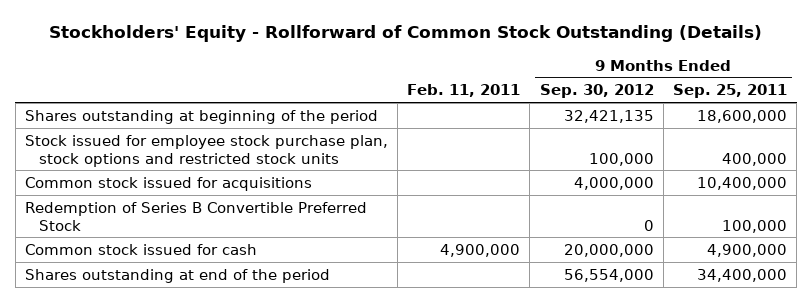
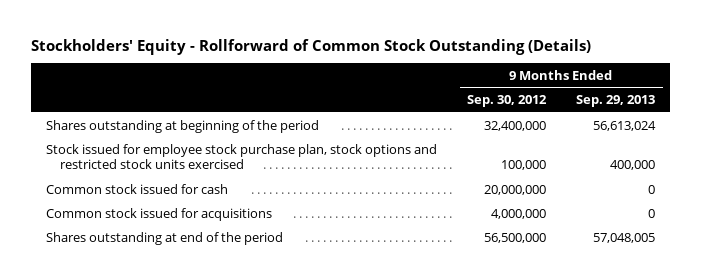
[407,84,521,98] Feb. 11, 2011 -> none
[672,84,787,99] Sep. 25, 2011 -> none
none -> [576,95,656,108] Sep. 29, 2013
[25,201,368,231] Redemption of Series B Convertible Preferred Stock -> none
[563,109,654,123] 32,421,135 -> [484,120,547,131] 32,400,000
[25,134,389,167] Stock issued for employee stock purchase plan, stock options and restricted stock units -> [46,143,438,170] Stock issued for employee stock purchase plan, stock options and restricted stock units exercised
[25,176,313,191] Common stock issued for acquisitions -> [46,207,273,221] Common stock issued for acquisitions
[563,268,654,282] 56,554,000 -> [484,232,547,243] 56,500,000

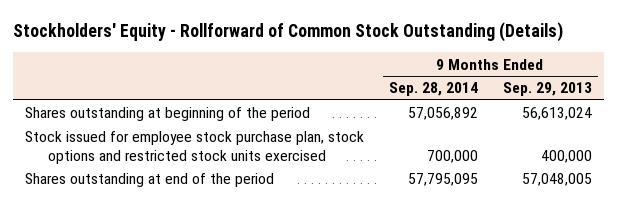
[467,95,548,108] Sep. 30, 2012 -> none
none -> [388,82,478,97] Sep. 28, 2014
[46,183,229,194] Common stock issued for cash -> none
[46,207,273,221] Common stock issued for acquisitions -> none

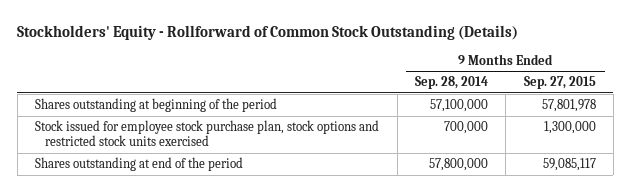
[502,82,592,97] Sep. 29, 2013 -> none
none -> [523,76,596,90] Sep. 27, 2015
[407,107,478,121] 57,056,892 -> [429,99,488,113] 57,100,000
[407,173,478,187] 57,795,095 -> [428,158,488,172] 57,800,000

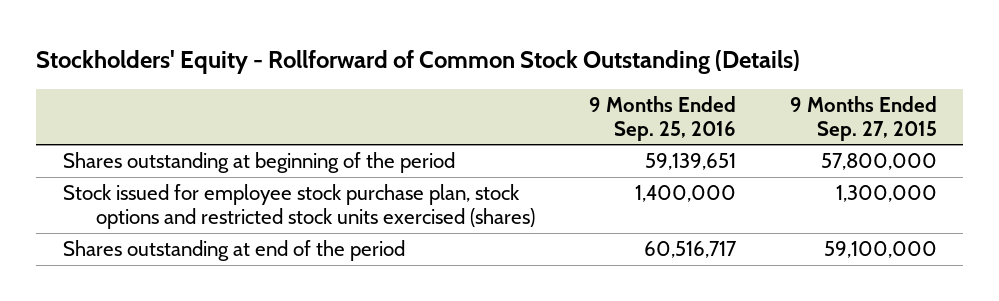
[414,76,488,90] Sep. 28, 2014 -> none
none -> [588,95,736,141] 9 Months Ended Sep. 25, 2016
[541,99,596,113] 57,801,978 -> [820,153,937,171] 57,800,000
[35,120,380,147] Stock issued for employee stock purchase plan, stock options and restricted stock units exercised -> [62,184,535,230] Stock issued for employee stock purchase plan, stock options and restricted stock units exercised (shares)
[542,158,596,172] 59,085,117 -> [823,241,937,259] 59,100,000

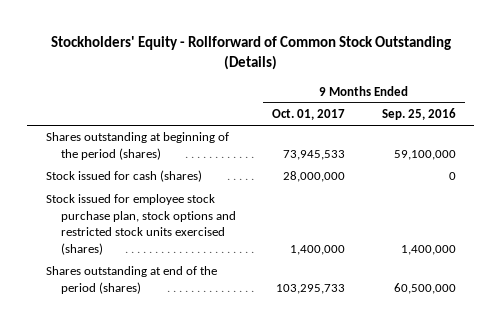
[789,95,937,141] 9 Months Ended Sep. 27, 2015 -> none
none -> [272,109,346,121] Oct. 01, 2017
[62,152,455,174] Shares outstanding at beginning of the period -> [45,132,229,160] Shares outstanding at beginning of the period (shares)
[644,153,736,171] 59,139,651 -> [393,149,456,160] 59,100,000
none -> [45,170,202,183] Stock issued for cash (shares)
[62,240,405,262] Shares outstanding at end of the period -> [45,266,217,294] Shares outstanding at end of the period (shares)
[643,241,737,259] 60,516,717 -> [393,282,456,294] 60,500,000

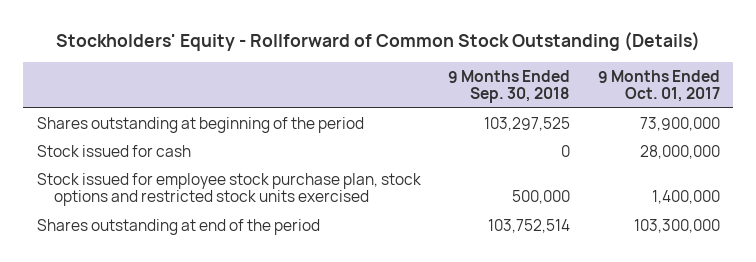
[381,108,456,121] Sep. 25, 2016 -> none
none -> [448,69,571,104] 9 Months Ended Sep. 30, 2018
[45,132,229,160] Shares outstanding at beginning of the period (shares) -> [36,116,364,133] Shares outstanding at beginning of the period
[283,149,346,160] 73,945,533 -> [639,116,720,131] 73,900,000
[45,170,202,183] Stock issued for cash (shares) -> [36,144,191,157] Stock issued for cash
[45,194,236,255] Stock issued for employee stock purchase plan, stock options and restricted stock units exercised (shares) -> [36,172,421,207] Stock issued for employee stock purchase plan, stock options and restricted stock units exercised
[45,266,217,294] Shares outstanding at end of the period (shares) -> [36,218,320,235] Shares outstanding at end of the period
[276,283,346,294] 103,295,733 -> [633,218,720,233] 103,300,000

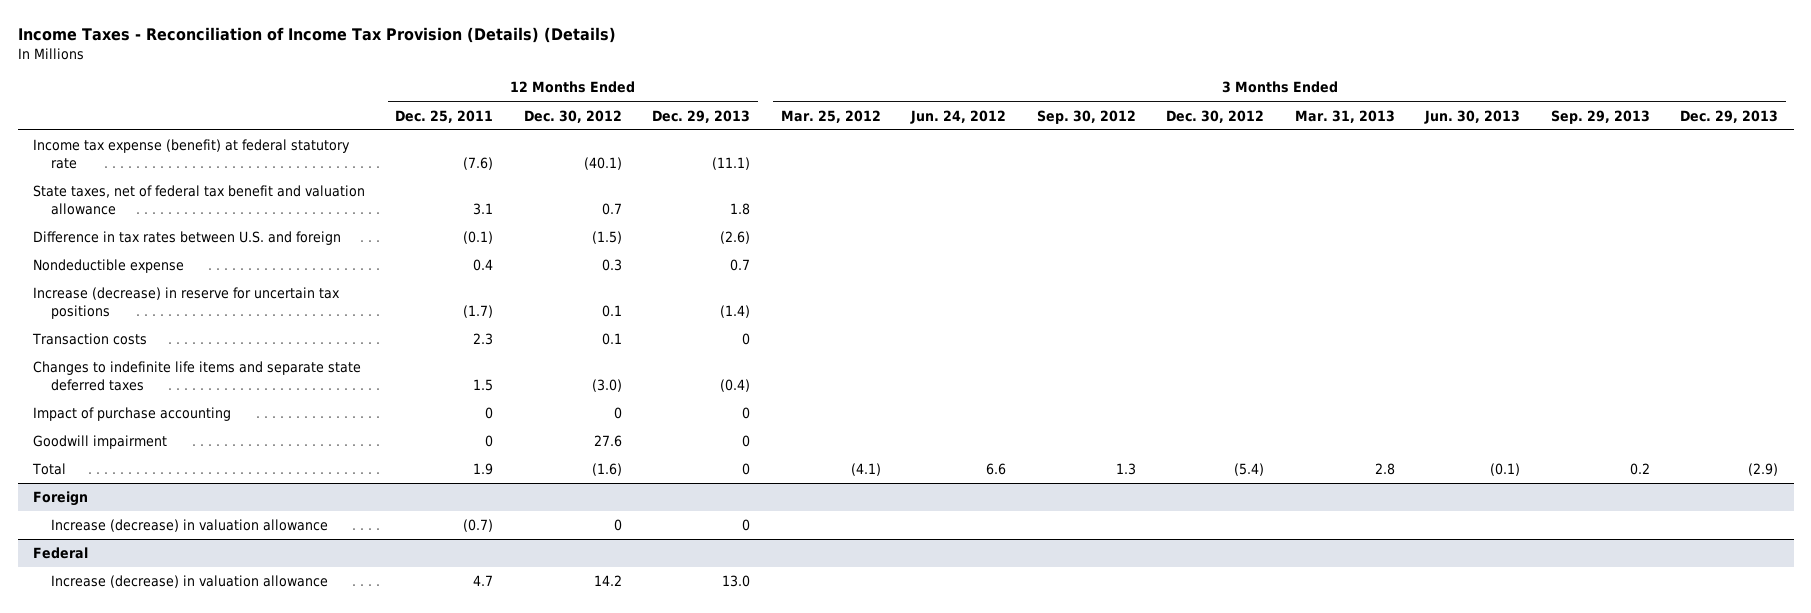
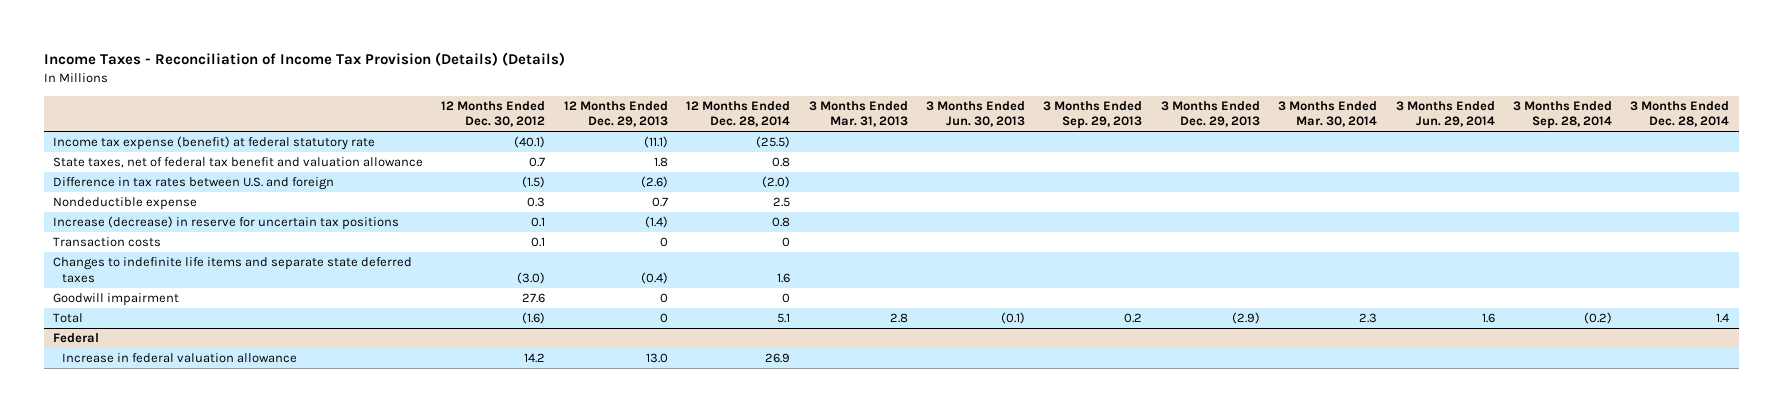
[395,109,494,123] Dec. 25, 2011 -> none
[780,109,881,123] Mar. 25, 2012 -> none
[910,109,1007,124] Jun. 24, 2012 -> none
[1036,109,1136,124] Sep. 30, 2012 -> none
[1166,109,1265,123] Dec. 30, 2012 -> none
none -> [686,100,791,128] 12 Months Ended Dec. 28, 2014
none -> [1278,100,1378,128] 3 Months Ended Mar. 30, 2014
none -> [1395,100,1495,128] 3 Months Ended Jun. 29, 2014
none -> [1513,100,1613,130] 3 Months Ended Sep. 28, 2014
none -> [1630,100,1730,128] 3 Months Ended Dec. 28, 2014
[32,407,231,422] Impact of purchase accounting -> none
[32,491,88,507] Foreign -> none
[51,519,329,533] Increase (decrease) in valuation allowance -> none
[51,575,329,589] Increase (decrease) in valuation allowance -> [62,353,298,364] Increase in federal valuation allowance

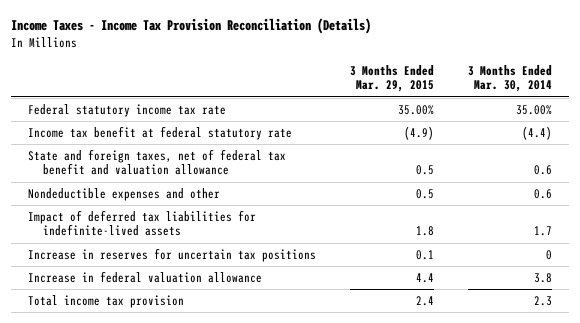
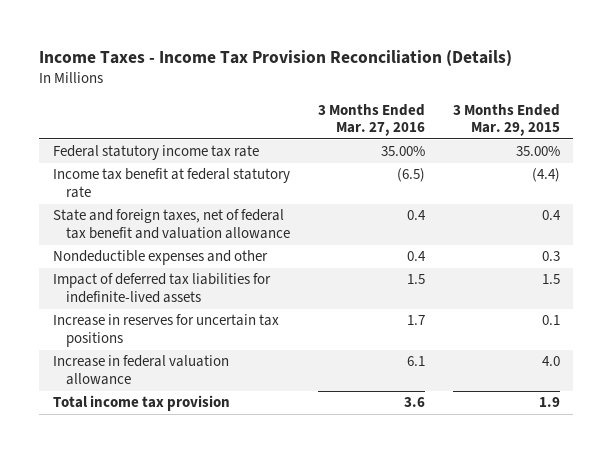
[468,64,553,93] 3 Months Ended Mar. 30, 2014 -> none
none -> [318,103,426,137] 3 Months Ended Mar. 27, 2016
[404,125,435,140] (4.9) -> [531,168,560,183] (4.4)
[416,165,435,176] 0.5 -> [541,210,561,221] 0.4
[416,188,435,199] 0.5 -> [541,251,560,262] 0.3
[416,226,435,237] 1.8 -> [541,274,560,285] 1.5
[416,272,435,283] 4.4 -> [541,356,560,367] 4.0
[416,295,435,306] 2.4 -> [538,397,560,408] 1.9

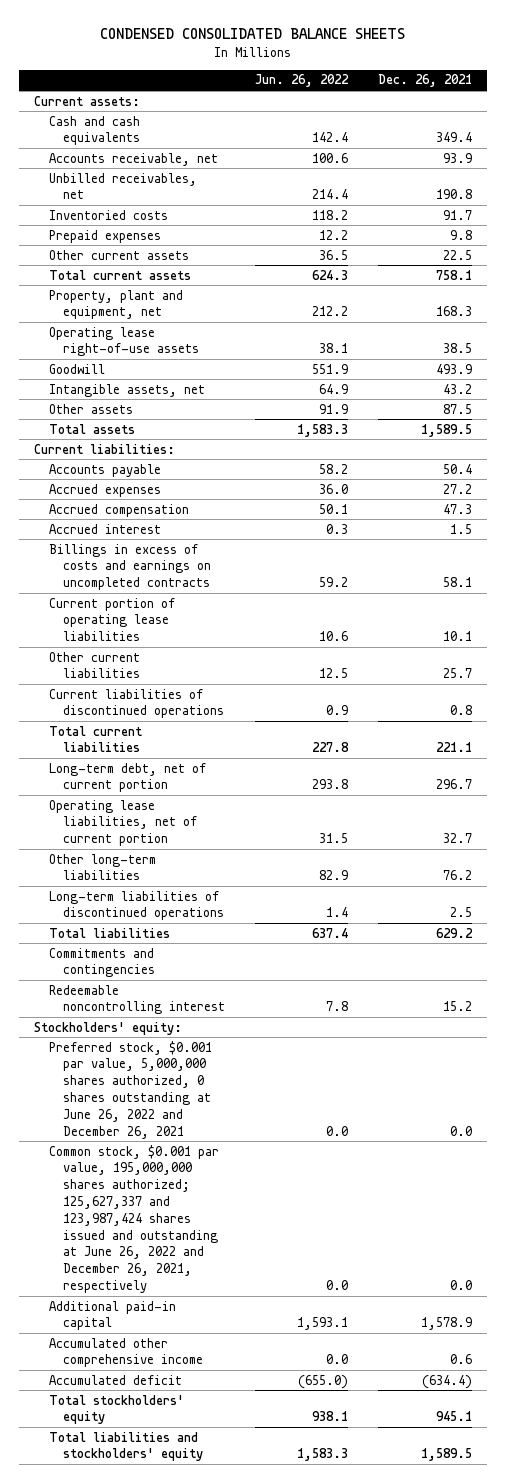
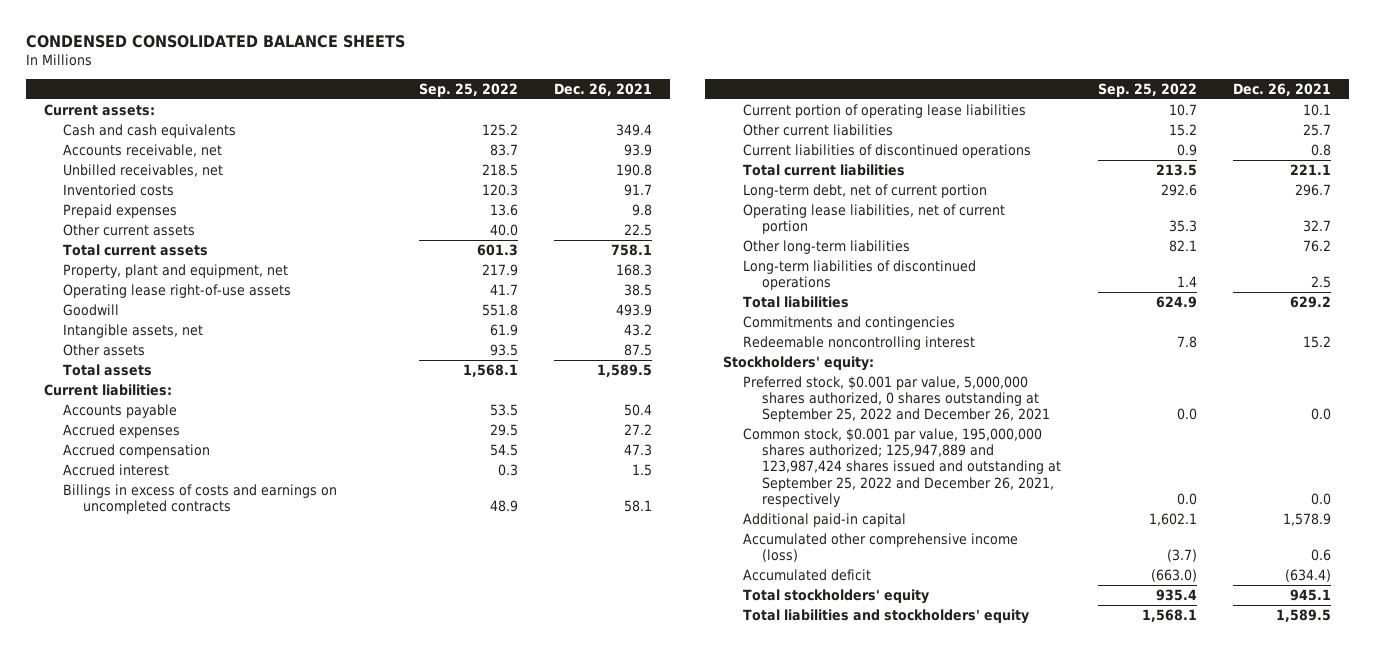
[255,74,350,88] Jun. 26, 2022 -> none
none -> [418,83,518,98] Sep. 25, 2022
[48,1040,212,1139] Preferred stock, $0.001 par value, 5,000,000 shares authorized, 0 shares outstanding at June 26, 2022 and December 26, 2021 -> [742,375,1051,423] Preferred stock, $0.001 par value, 5,000,000 shares authorized, 0 shares outstanding at September 25, 2022 and December 26, 2021
[48,1144,219,1293] Common stock, $0.001 par value, 195,000,000 shares authorized; 125,627,337 and 123,987,424 shares issued and outstanding at June 26, 2022 and December 26, 2021, respectively -> [742,427,1062,508] Common stock, $0.001 par value, 195,000,000 shares authorized; 125,947,889 and 123,987,424 shares issued and outstanding at September 25, 2022 and December 26, 2021, respectively
[48,1337,203,1368] Accumulated other comprehensive income -> [742,532,1018,563] Accumulated other comprehensive income (loss)

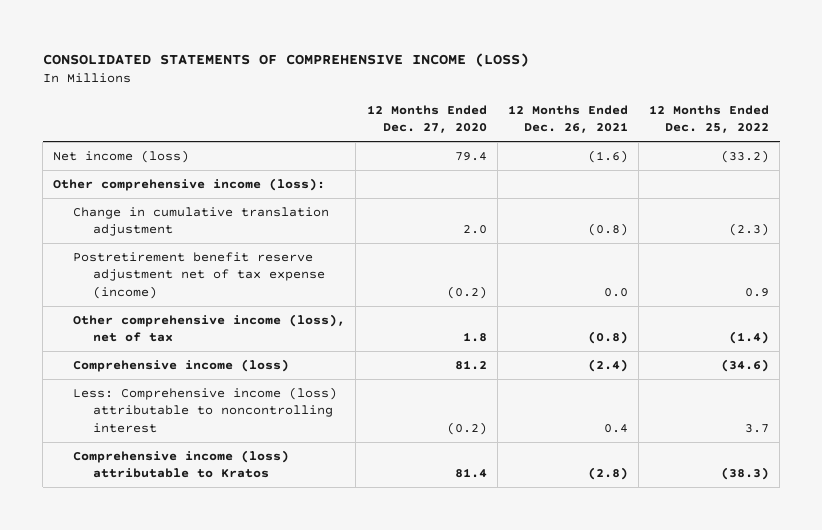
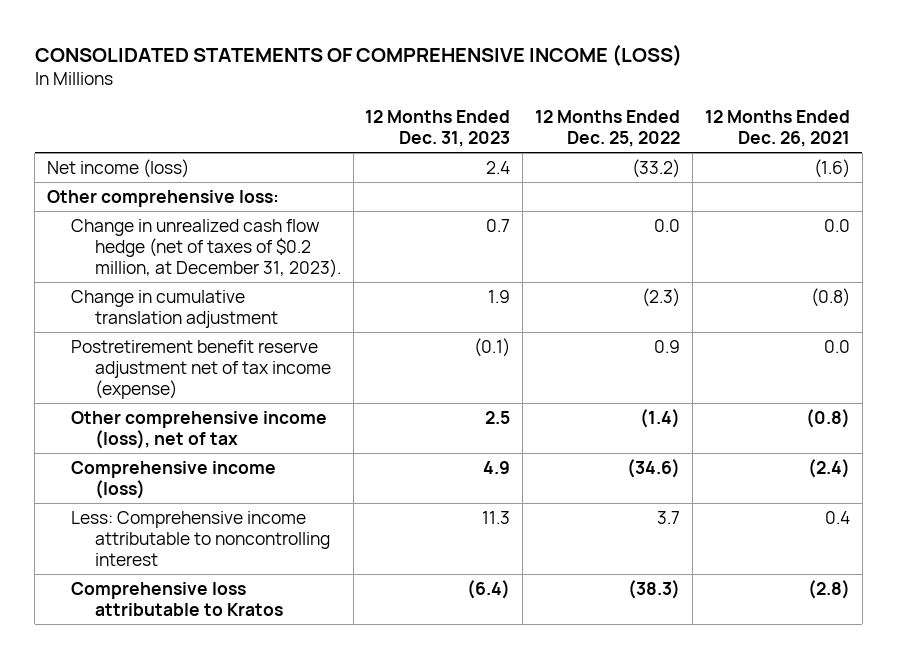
[366,104,487,134] 12 Months Ended Dec. 27, 2020 -> none
none -> [365,110,511,148] 12 Months Ended Dec. 31, 2023
[53,177,326,191] Other comprehensive income (loss): -> [47,189,280,207] Other comprehensive loss:
none -> [70,218,341,278] Change in unrealized cash flow hedge (net of taxes of $0.2 million, at December 31, 2023).
[73,251,326,299] Postretirement benefit reserve adjustment net of tax expense (income) -> [70,339,331,399] Postretirement benefit reserve adjustment net of tax income (expense)
[73,386,338,433] Less: Comprehensive income (loss) attributable to noncontrolling interest -> [70,510,330,566] Less: Comprehensive income attributable to noncontrolling interest
[73,449,290,479] Comprehensive income (loss) attributable to Kratos -> [70,581,283,616] Comprehensive loss attributable to Kratos

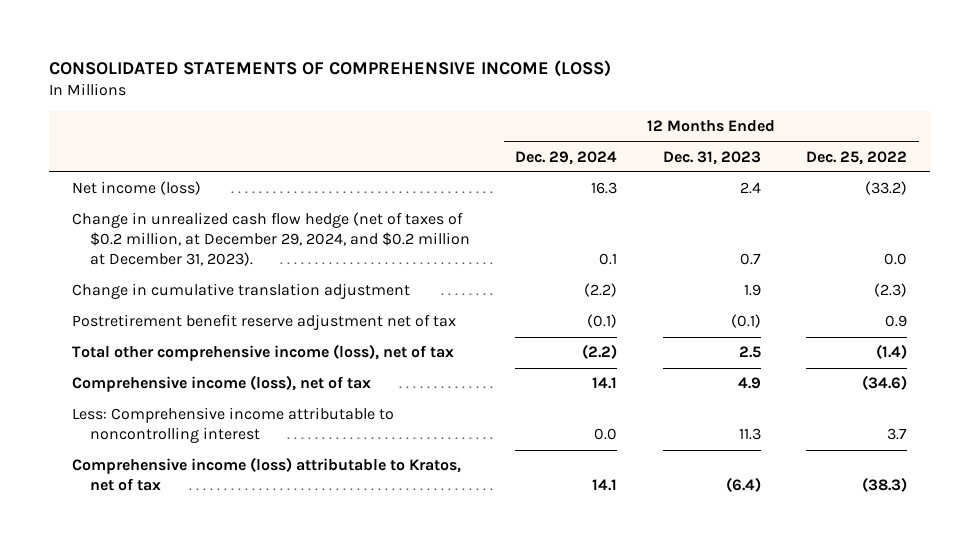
[704,110,850,148] 12 Months Ended Dec. 26, 2021 -> none
none -> [515,150,618,165] Dec. 29, 2024
[47,189,280,207] Other comprehensive loss: -> none
[70,218,341,278] Change in unrealized cash flow hedge (net of taxes of $0.2 million, at December 31, 2023). -> [71,212,470,267] Change in unrealized cash flow hedge (net of taxes of $0.2 million, at December 29, 2024, and $0.2 million at December 31, 2023).
[70,339,331,399] Postretirement benefit reserve adjustment net of tax income (expense) -> [71,314,456,331] Postretirement benefit reserve adjustment net of tax
[70,410,327,449] Other comprehensive income (loss), net of tax -> [71,344,454,362] Total other comprehensive income (loss), net of tax
[70,460,276,499] Comprehensive income (loss) -> [71,375,371,393] Comprehensive income (loss), net of tax
[70,581,283,616] Comprehensive loss attributable to Kratos -> [71,457,461,492] Comprehensive income (loss) attributable to Kratos, net of tax

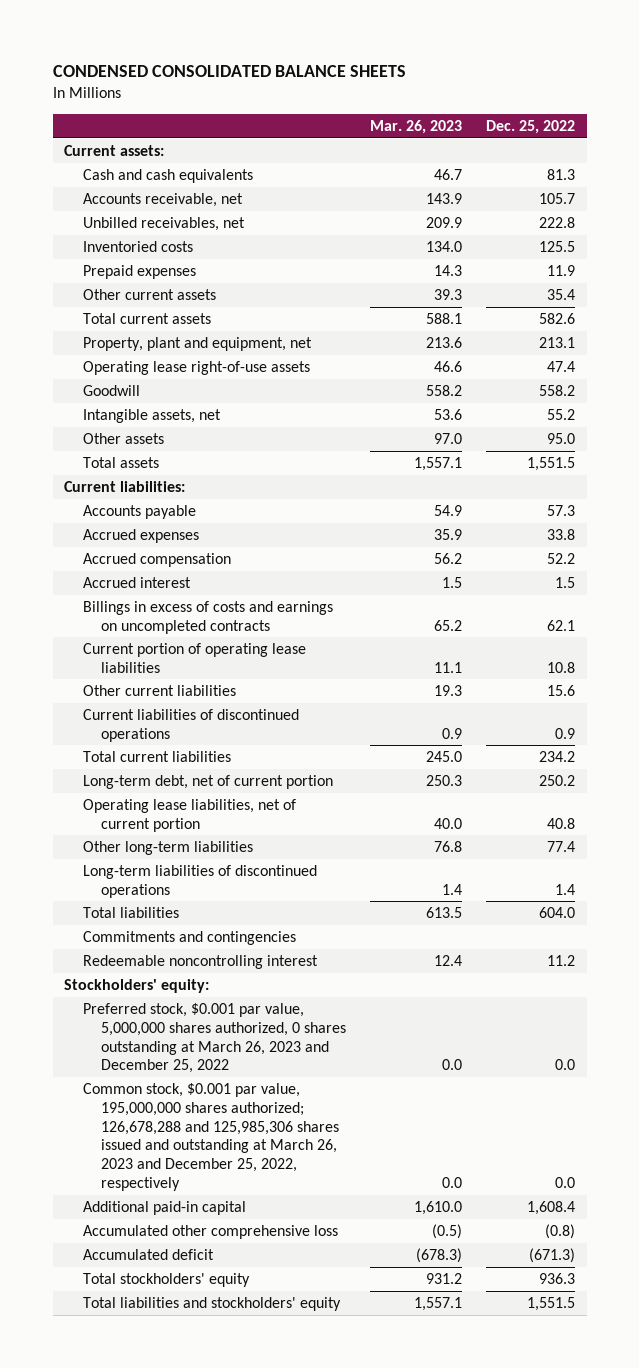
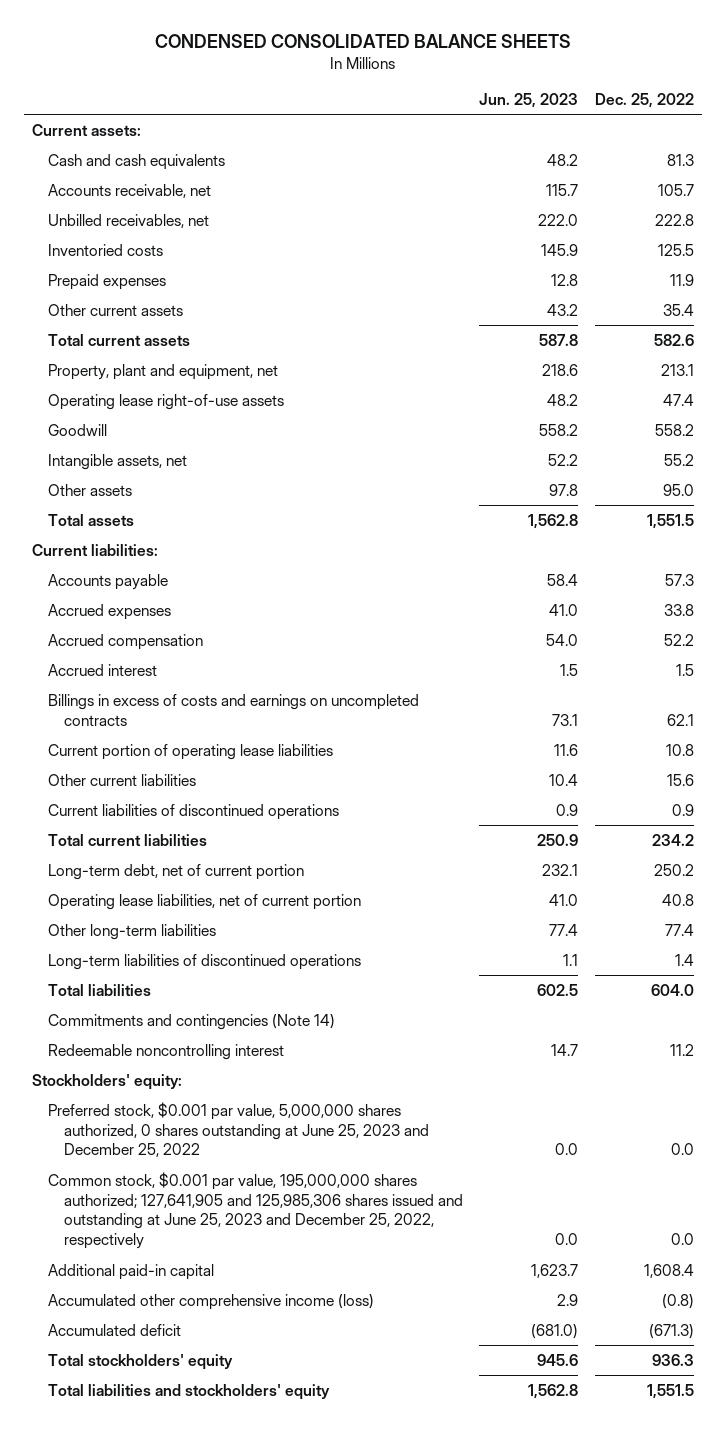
[369,120,462,135] Mar. 26, 2023 -> none
none -> [479,92,579,108] Jun. 25, 2023
[82,930,296,945] Commitments and contingencies -> [47,1013,335,1030] Commitments and contingencies (Note 14)
[82,1002,346,1074] Preferred stock, $0.001 par value, 5,000,000 shares authorized, 0 shares outstanding at March 26, 2023 and December 25, 2022 -> [47,1101,430,1158] Preferred stock, $0.001 par value, 5,000,000 shares authorized, 0 shares outstanding at June 25, 2023 and December 25, 2022
[82,1082,339,1191] Common stock, $0.001 par value, 195,000,000 shares authorized; 126,678,288 and 125,985,306 shares issued and outstanding at March 26, 2023 and December 25, 2022, respectively -> [47,1171,464,1250] Common stock, $0.001 par value, 195,000,000 shares authorized; 127,641,905 and 125,985,306 shares issued and outstanding at June 25, 2023 and December 25, 2022, respectively
[82,1224,338,1239] Accumulated other comprehensive loss -> [47,1293,374,1310] Accumulated other comprehensive income (loss)

